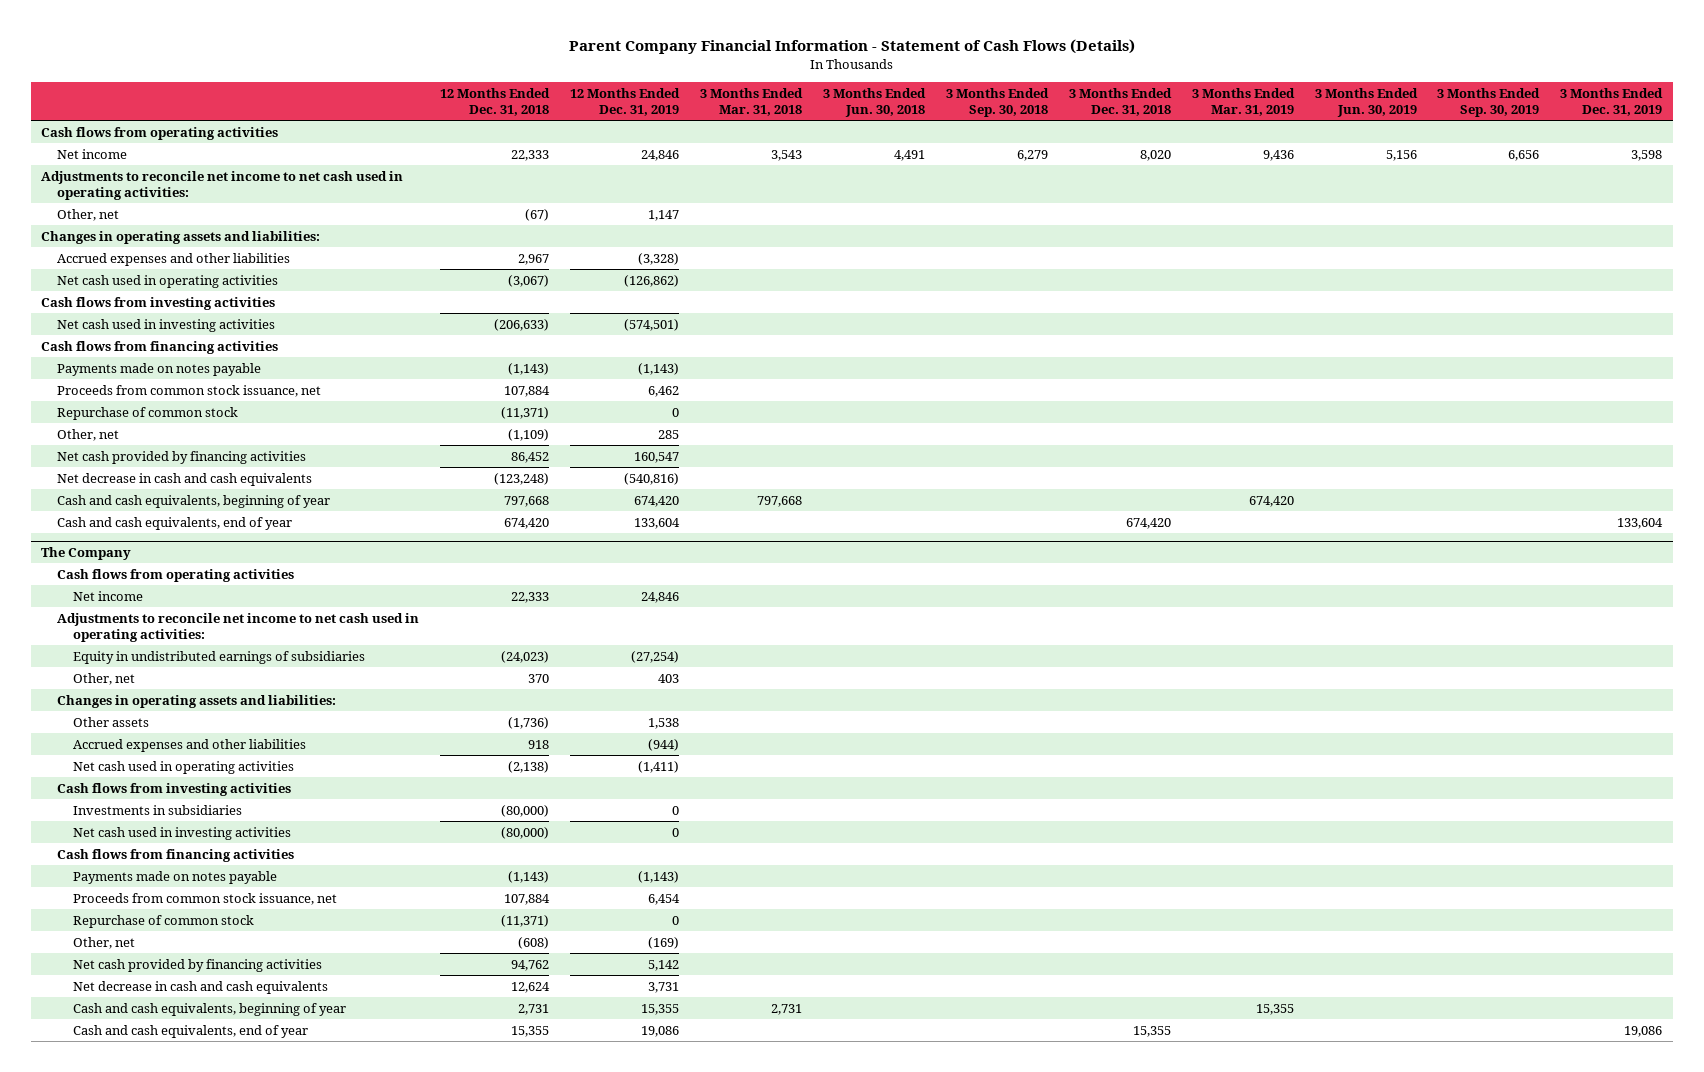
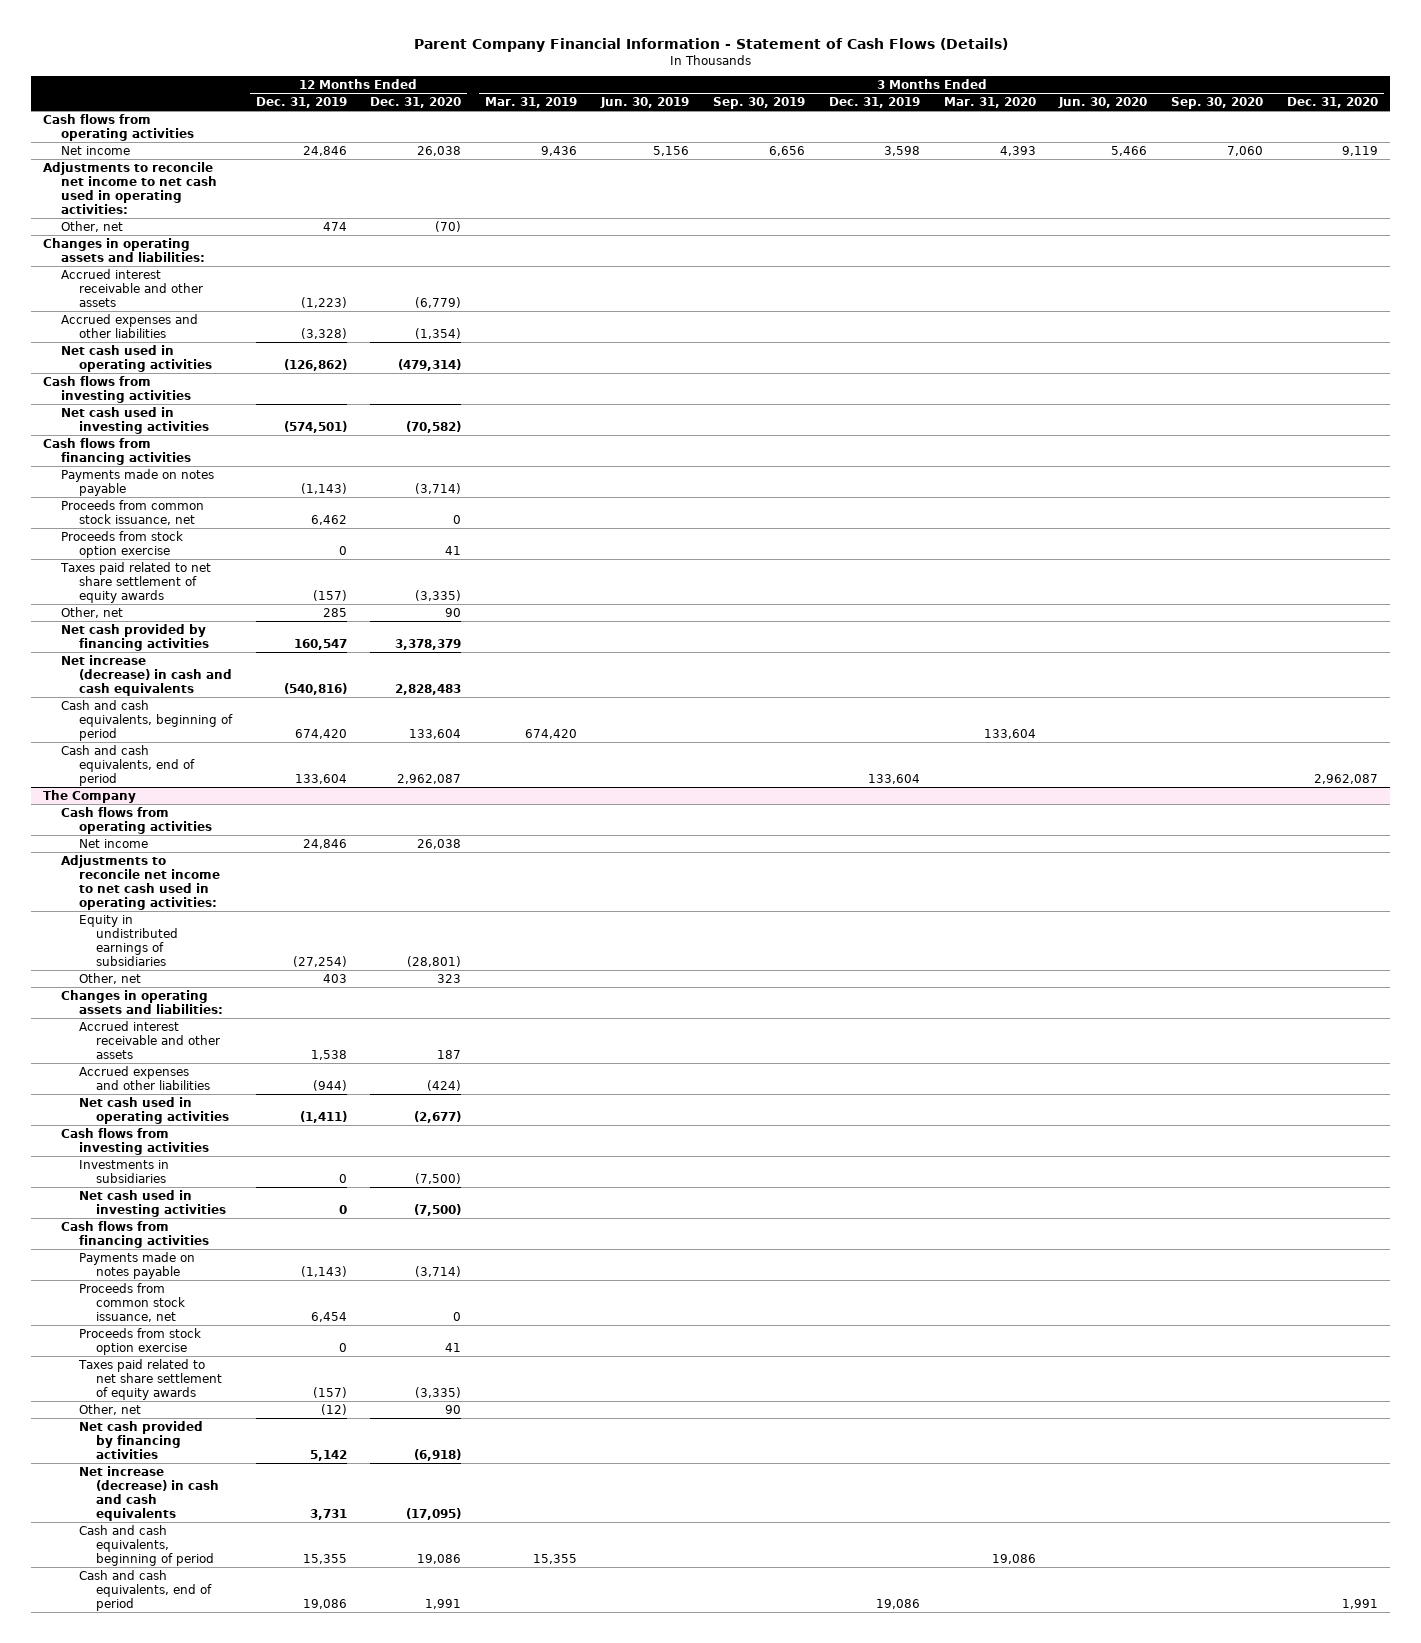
[440,87,551,117] 12 Months Ended Dec. 31, 2018 -> none
[699,87,803,117] 3 Months Ended Mar. 31, 2018 -> none
[822,87,926,118] 3 Months Ended Jun. 30, 2018 -> none
[945,87,1049,118] 3 Months Ended Sep. 30, 2018 -> none
[1068,87,1172,117] 3 Months Ended Dec. 31, 2018 -> none
none -> [370,97,462,109] Dec. 31, 2020
none -> [943,97,1036,109] Mar. 31, 2020
none -> [1058,97,1148,109] Jun. 30, 2020
none -> [1171,97,1264,110] Sep. 30, 2020
none -> [1287,97,1379,109] Dec. 31, 2020
[647,209,679,221] 1,147 -> [322,221,347,231] 474
none -> [60,268,203,307] Accrued interest receivable and other assets
[57,406,239,420] Repurchase of common stock -> none
none -> [60,530,183,558] Proceeds from stock option exercise
none -> [59,561,211,603] Taxes paid related to net share settlement of equity awards
[57,472,313,486] Net decrease in cash and cash equivalents -> [60,654,232,696] Net increase (decrease) in cash and cash equivalents
[57,494,331,508] Cash and cash equivalents, beginning of year -> [60,699,233,741] Cash and cash equivalents, beginning of period
[57,516,293,530] Cash and cash equivalents, end of year -> [60,744,195,786] Cash and cash equivalents, end of period
[72,716,149,727] Other assets -> [78,1020,221,1059] Accrued interest receivable and other assets
[72,914,254,928] Repurchase of common stock -> none
none -> [78,1327,201,1355] Proceeds from stock option exercise
none -> [77,1358,223,1400] Taxes paid related to net share settlement of equity awards
[647,936,679,949] (169) -> [320,1403,347,1415] (12)
[72,980,328,994] Net decrease in cash and cash equivalents -> [78,1465,220,1521] Net increase (decrease) in cash and cash equivalents
[72,1002,346,1016] Cash and cash equivalents, beginning of year -> [78,1524,215,1566] Cash and cash equivalents, beginning of period
[72,1024,308,1038] Cash and cash equivalents, end of year -> [78,1569,213,1611] Cash and cash equivalents, end of period

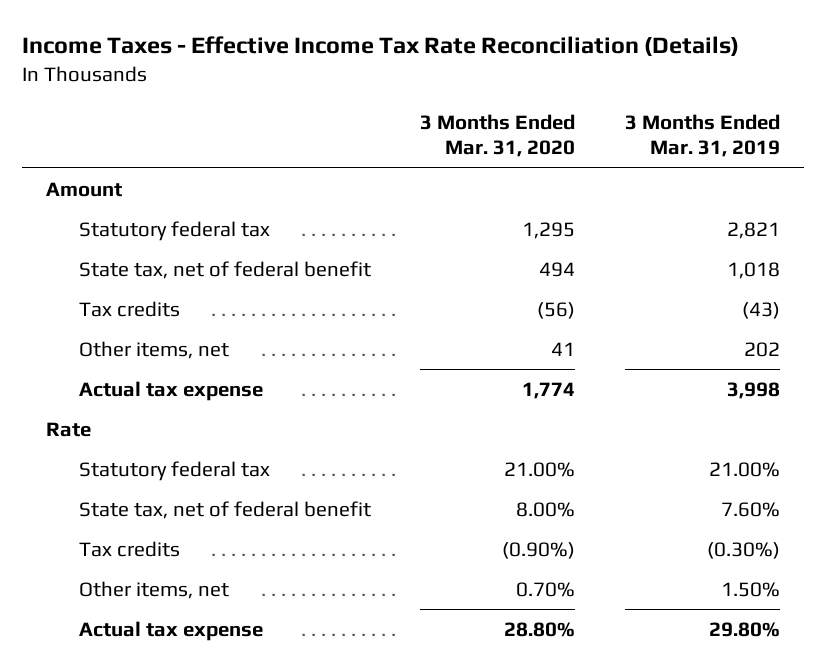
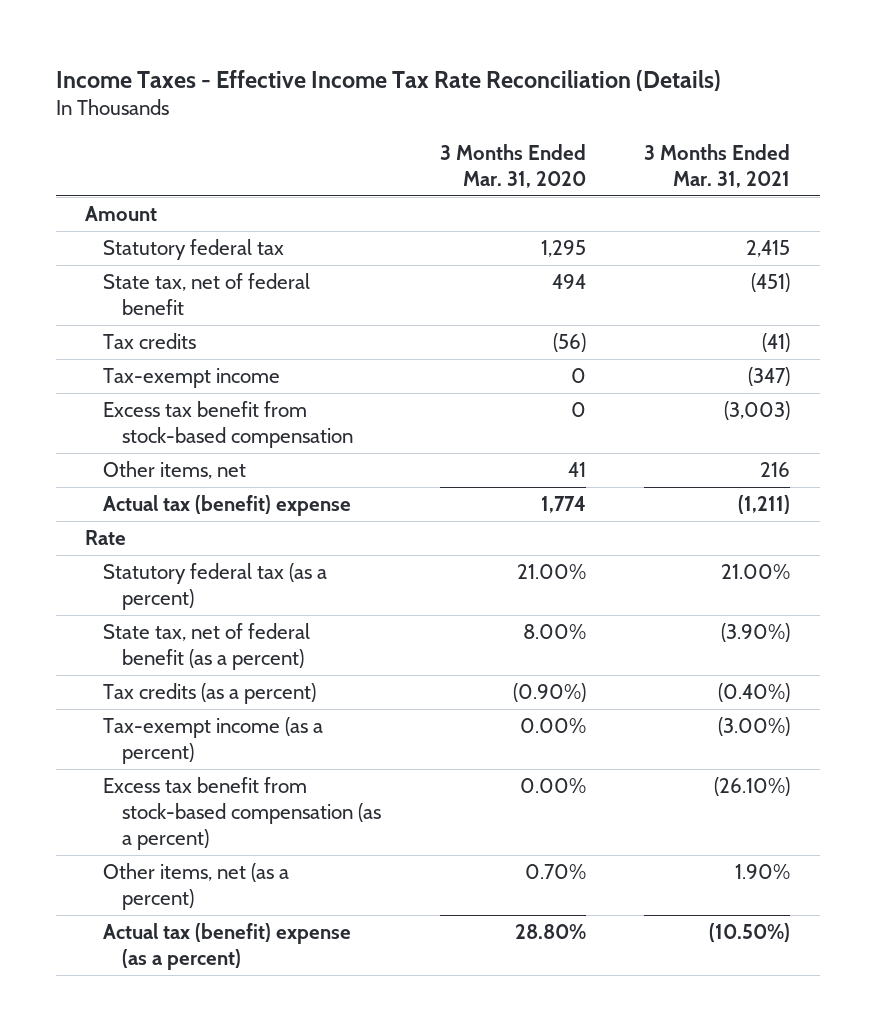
[624,113,780,158] 3 Months Ended Mar. 31, 2019 -> none
none -> [644,144,791,188] 3 Months Ended Mar. 31, 2021
none -> [103,368,281,389] Tax-exempt income
none -> [103,401,353,449] Excess tax benefit from stock-based compensation
[79,380,264,401] Actual tax expense -> [103,495,352,517] Actual tax (benefit) expense
[79,460,271,481] Statutory federal tax -> [103,563,328,611] Statutory federal tax (as a percent)
[79,500,372,519] State tax, net of federal benefit -> [103,623,311,671] State tax, net of federal benefit (as a percent)
[79,540,181,557] Tax credits -> [103,683,317,705] Tax credits (as a percent)
none -> [103,717,324,765] Tax-exempt income (as a percent)
none -> [103,777,381,850] Excess tax benefit from stock-based compensation (as a percent)
[79,580,230,599] Other items, net -> [103,863,290,911] Other items, net (as a percent)
[79,620,264,641] Actual tax expense -> [103,923,352,971] Actual tax (benefit) expense (as a percent)

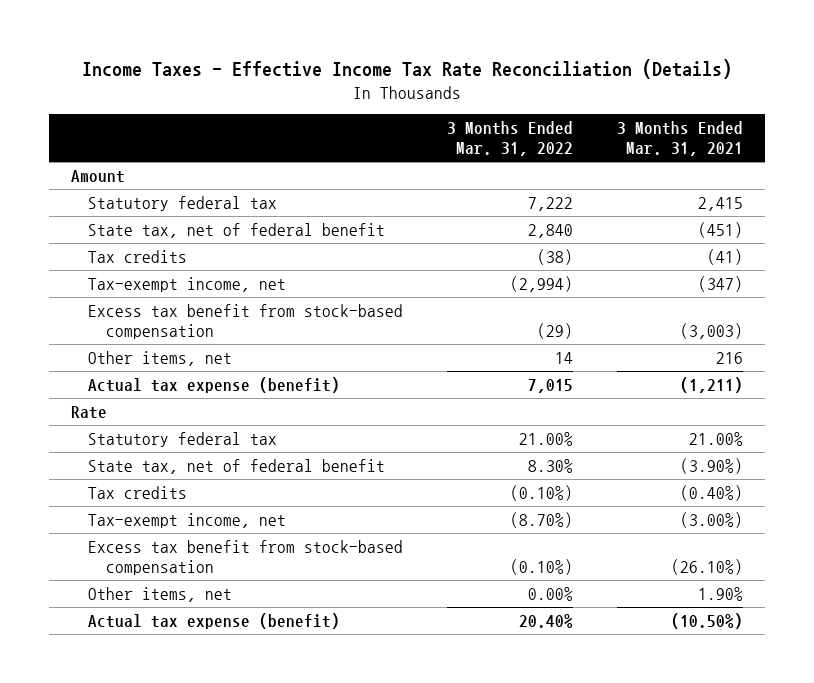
[439,144,586,188] 3 Months Ended Mar. 31, 2020 -> none
none -> [447,121,574,157] 3 Months Ended Mar. 31, 2022
[103,368,281,389] Tax-exempt income -> [88,276,287,292] Tax-exempt income, net
[103,495,352,517] Actual tax (benefit) expense -> [88,376,341,393] Actual tax expense (benefit)
[103,563,328,611] Statutory federal tax (as a percent) -> [88,431,278,447] Statutory federal tax
[103,623,311,671] State tax, net of federal benefit (as a percent) -> [88,458,386,474] State tax, net of federal benefit
[103,683,317,705] Tax credits (as a percent) -> [88,485,188,499] Tax credits
[103,717,324,765] Tax-exempt income (as a percent) -> [88,512,287,528] Tax-exempt income, net
[103,777,381,850] Excess tax benefit from stock-based compensation (as a percent) -> [88,539,404,575] Excess tax benefit from stock-based compensation
[103,863,290,911] Other items, net (as a percent) -> [88,586,233,602] Other items, net
[103,923,352,971] Actual tax (benefit) expense (as a percent) -> [88,612,341,629] Actual tax expense (benefit)

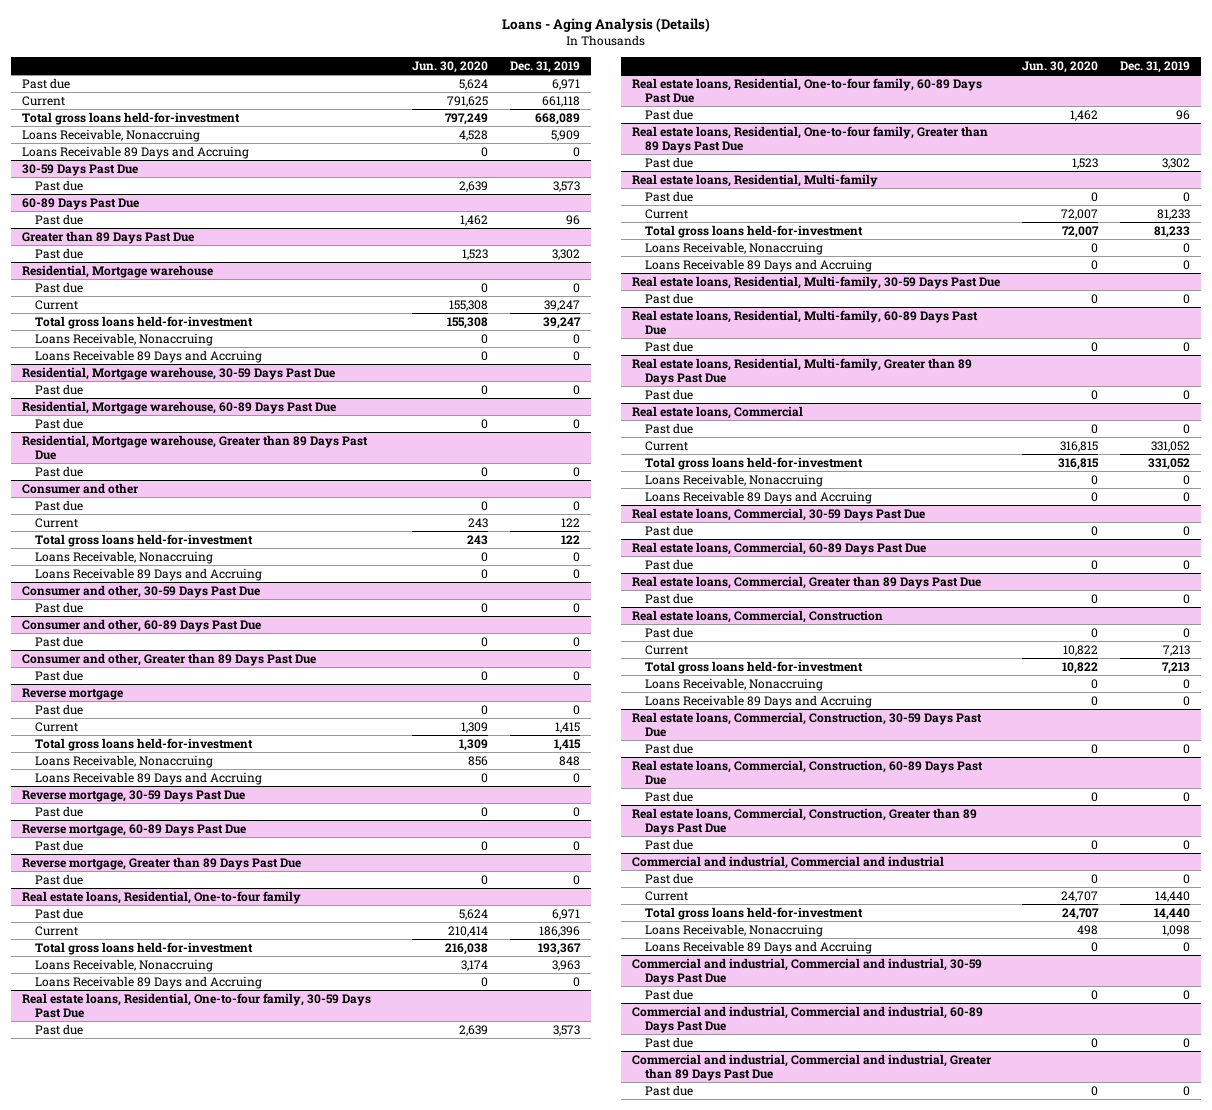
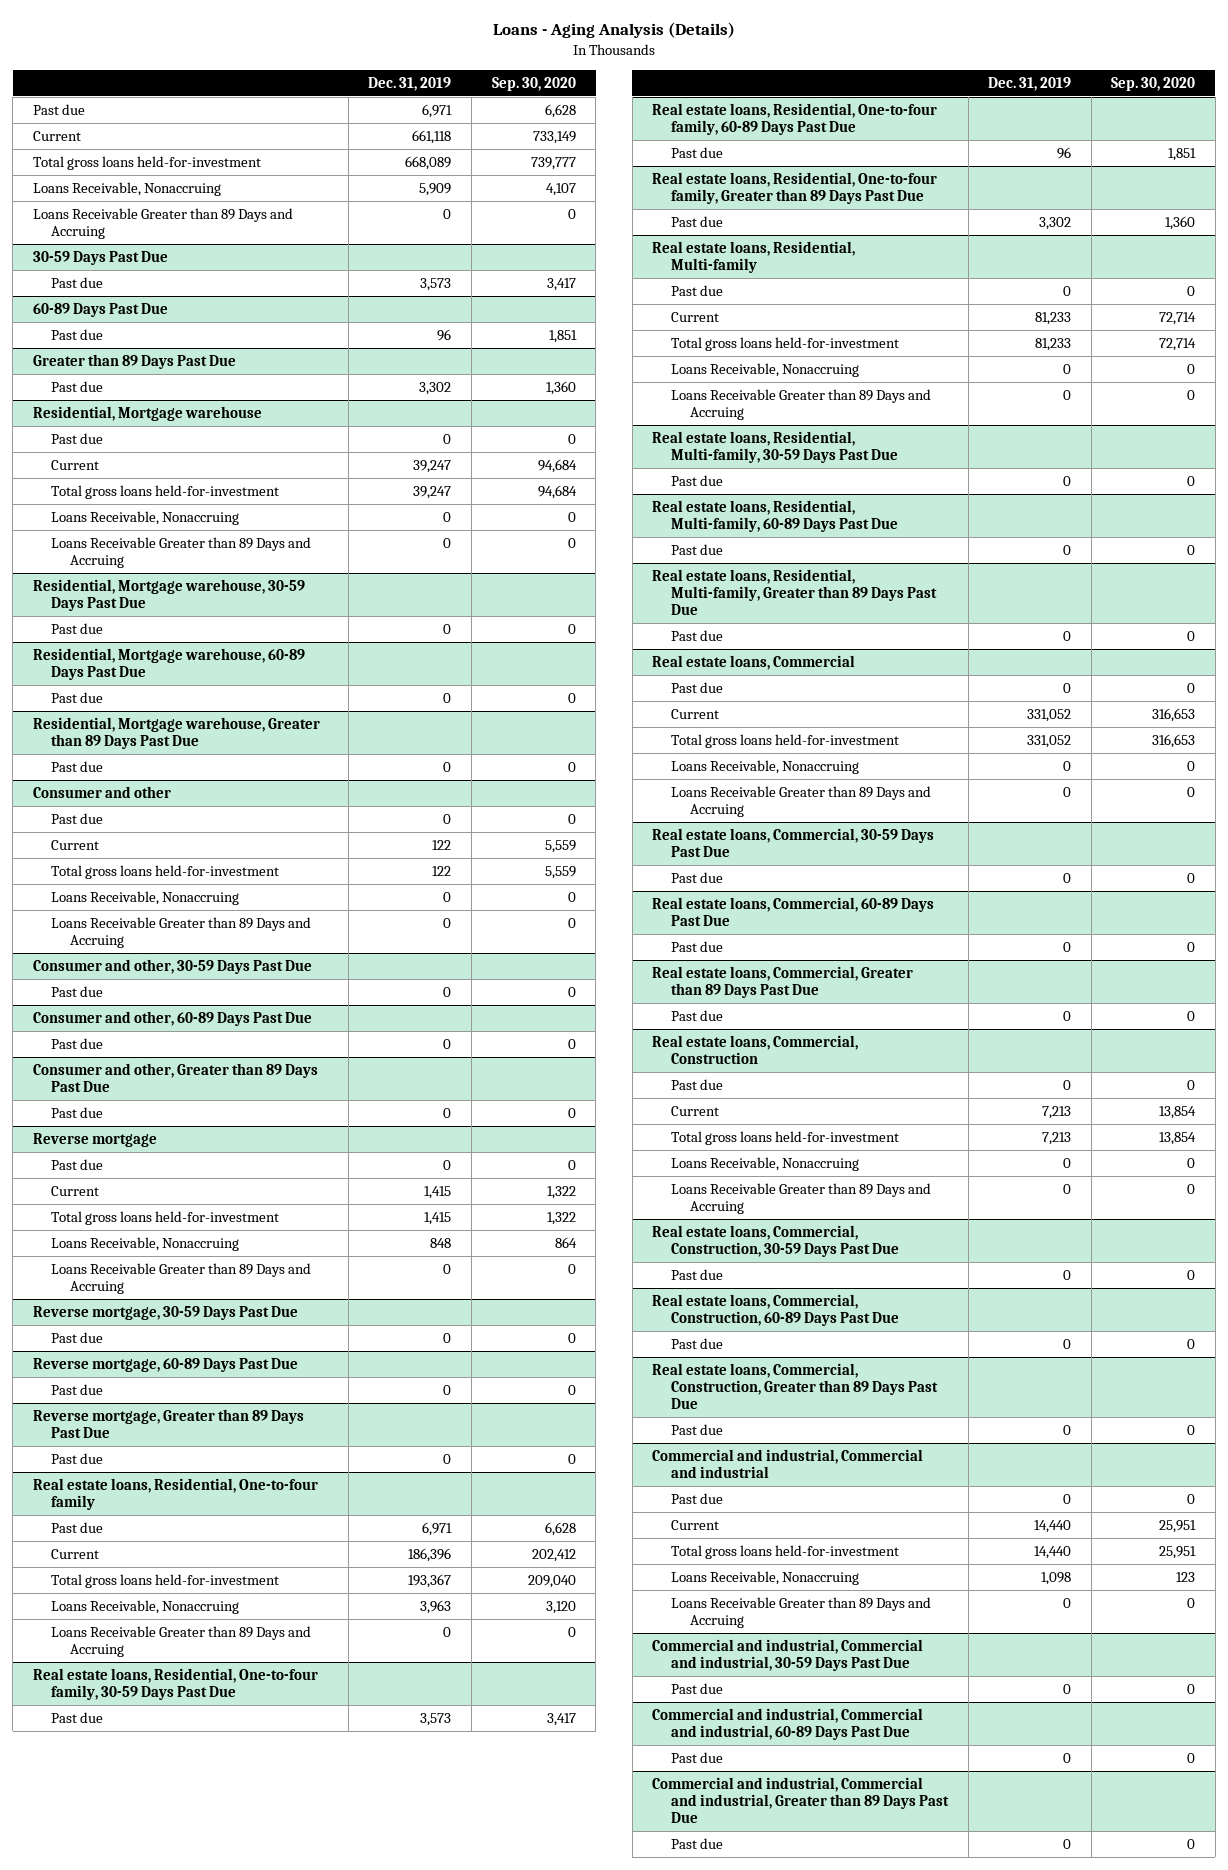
[411,60,488,73] Jun. 30, 2020 -> none
none -> [491,76,576,91] Sep. 30, 2020
[21,145,249,159] Loans Receivable 89 Days and Accruing -> [32,208,293,240] Loans Receivable Greater than 89 Days and Accruing
[35,349,263,363] Loans Receivable 89 Days and Accruing -> [51,537,312,569] Loans Receivable Greater than 89 Days and Accruing
[35,567,263,581] Loans Receivable 89 Days and Accruing -> [51,917,312,949] Loans Receivable Greater than 89 Days and Accruing
[35,771,263,785] Loans Receivable 89 Days and Accruing -> [51,1263,312,1295] Loans Receivable Greater than 89 Days and Accruing
[35,975,263,989] Loans Receivable 89 Days and Accruing -> [51,1626,312,1658] Loans Receivable Greater than 89 Days and Accruing
[645,258,873,272] Loans Receivable 89 Days and Accruing -> [670,389,931,421] Loans Receivable Greater than 89 Days and Accruing
[645,490,873,504] Loans Receivable 89 Days and Accruing -> [670,786,931,818] Loans Receivable Greater than 89 Days and Accruing
[645,694,873,708] Loans Receivable 89 Days and Accruing -> [670,1183,931,1215] Loans Receivable Greater than 89 Days and Accruing
[645,940,873,954] Loans Receivable 89 Days and Accruing -> [670,1597,931,1629] Loans Receivable Greater than 89 Days and Accruing

